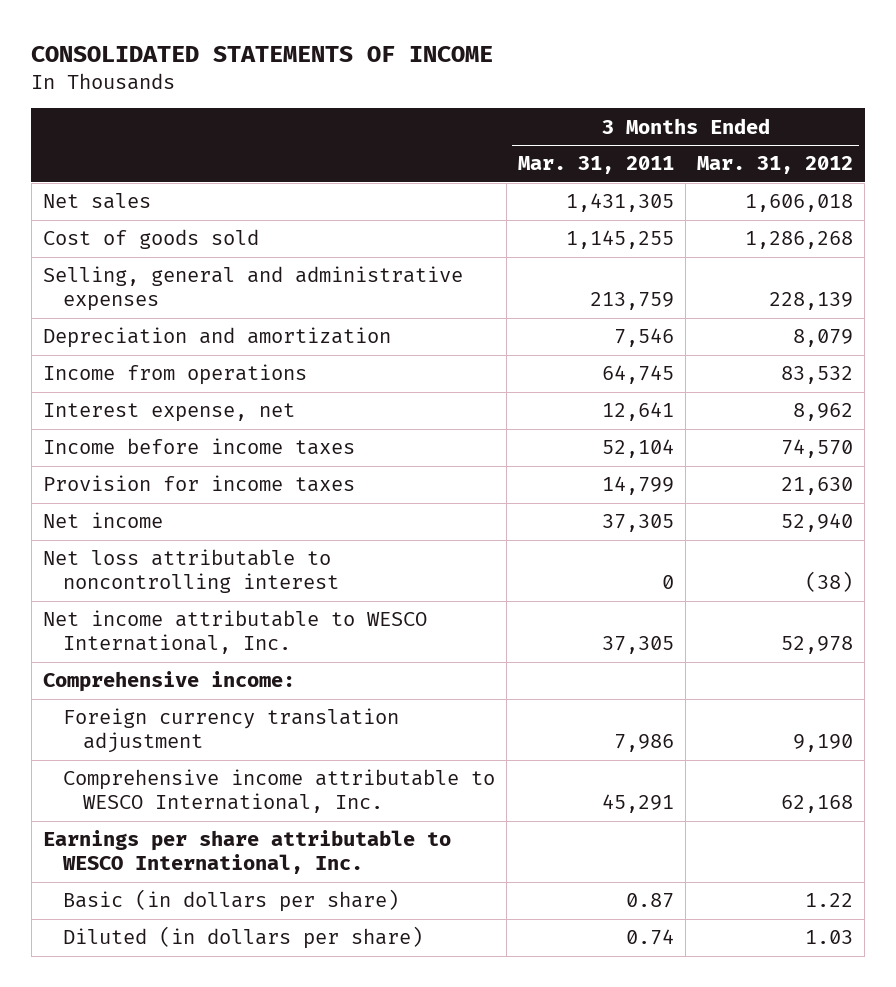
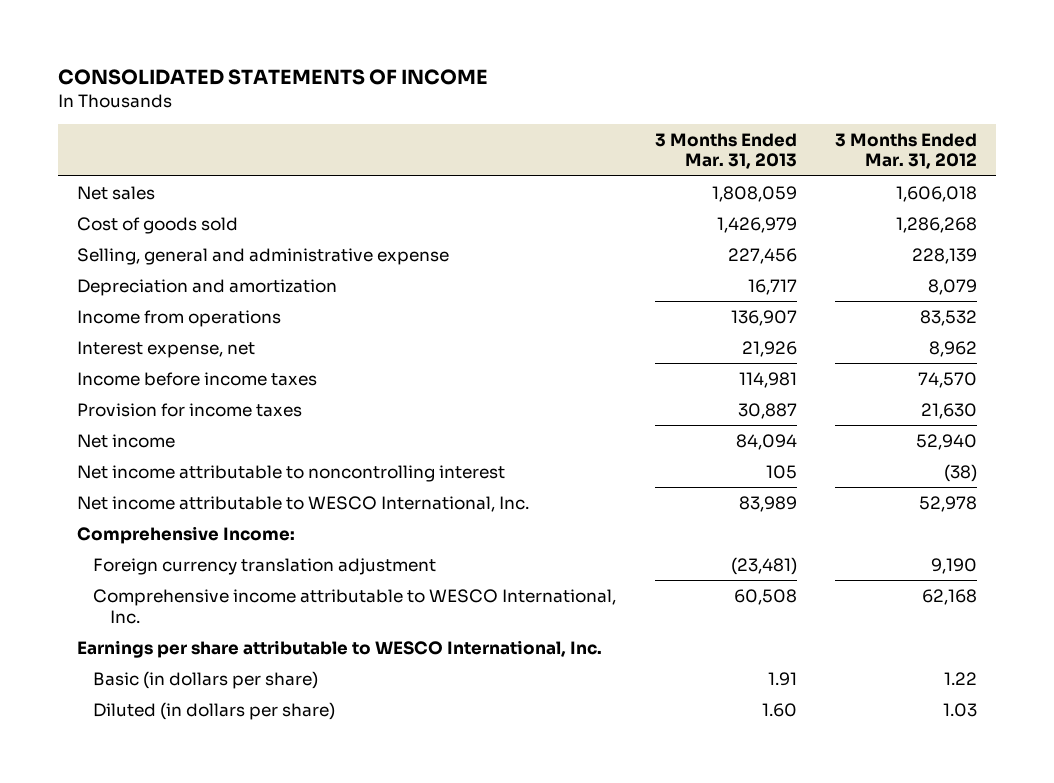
[518,156,675,175] Mar. 31, 2011 -> none
none -> [654,132,797,170] 3 Months Ended Mar. 31, 2013
[42,266,463,312] Selling, general and administrative expenses -> [76,247,449,265] Selling, general and administrative expense
[42,549,339,594] Net loss attributable to noncontrolling interest -> [76,464,505,482] Net income attributable to noncontrolling interest
[42,671,295,693] Comprehensive income: -> [76,525,295,544] Comprehensive Income:

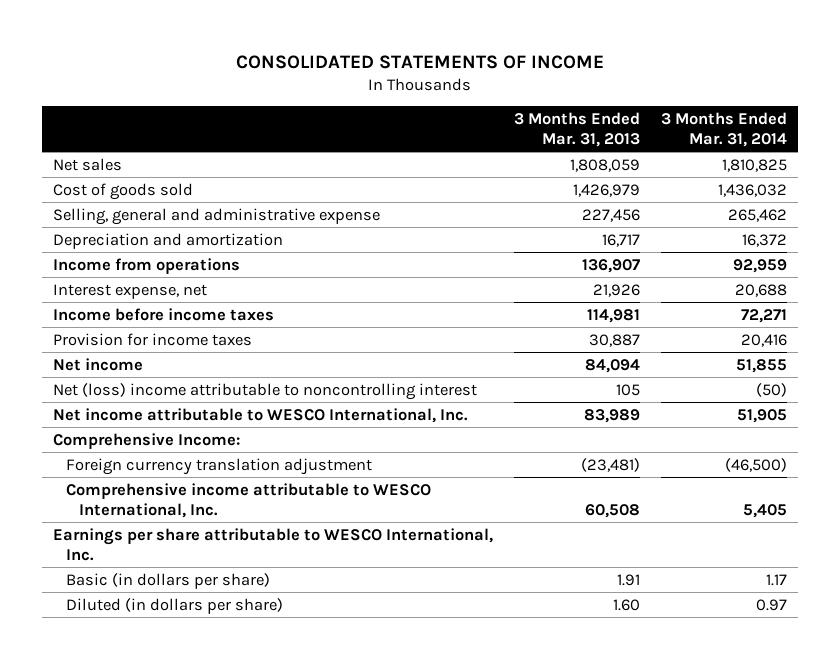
[834,132,977,170] 3 Months Ended Mar. 31, 2012 -> none
none -> [660,111,787,147] 3 Months Ended Mar. 31, 2014
[76,464,505,482] Net income attributable to noncontrolling interest -> [52,382,477,400] Net (loss) income attributable to noncontrolling interest

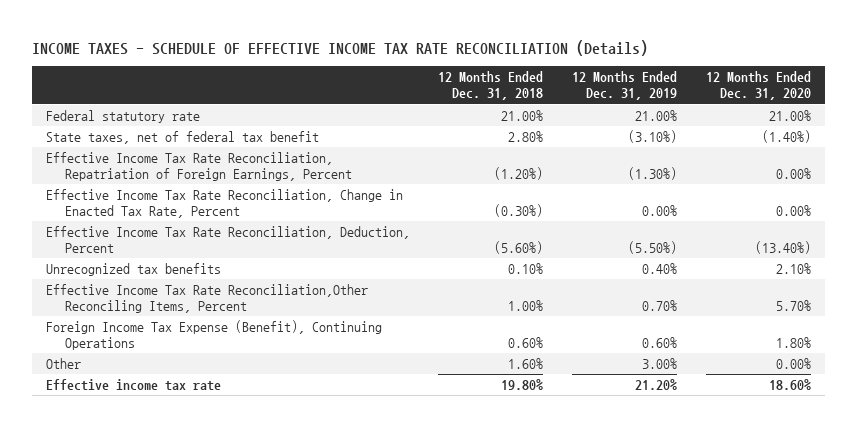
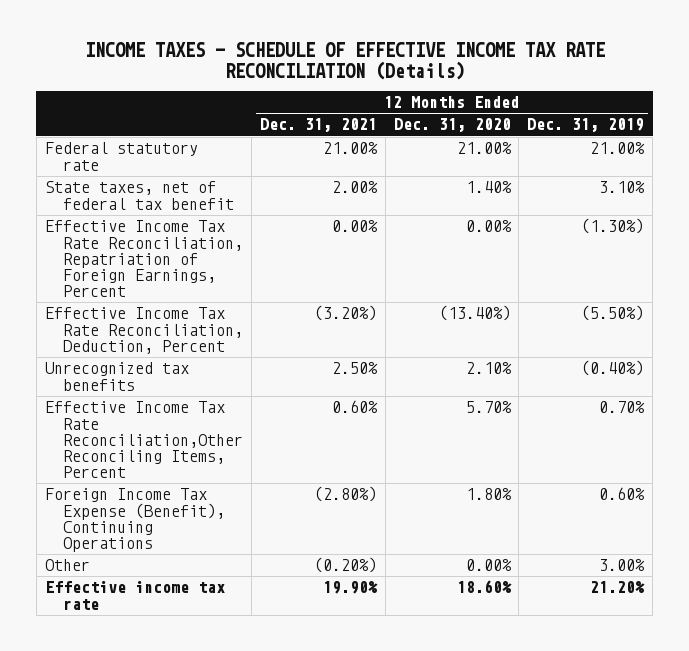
[438,71,544,101] 12 Months Ended Dec. 31, 2018 -> none
none -> [259,118,377,133] Dec. 31, 2021
[628,129,678,143] (3.10%) -> [599,181,646,194] 3.10%
[761,129,811,143] (1.40%) -> [465,181,512,194] 1.40%
[45,188,403,219] Effective Income Tax Rate Reconciliation, Change in Enacted Tax Rate, Percent -> none
[642,262,678,274] 0.40% -> [581,360,645,377] (0.40%)

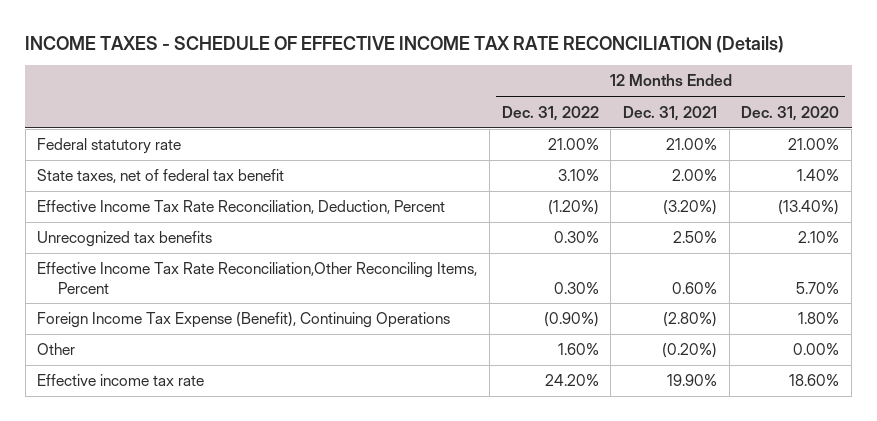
[527,118,645,133] Dec. 31, 2019 -> none
none -> [501,105,599,121] Dec. 31, 2022
[44,220,244,298] Effective Income Tax Rate Reconciliation, Repatriation of Foreign Earnings, Percent -> none

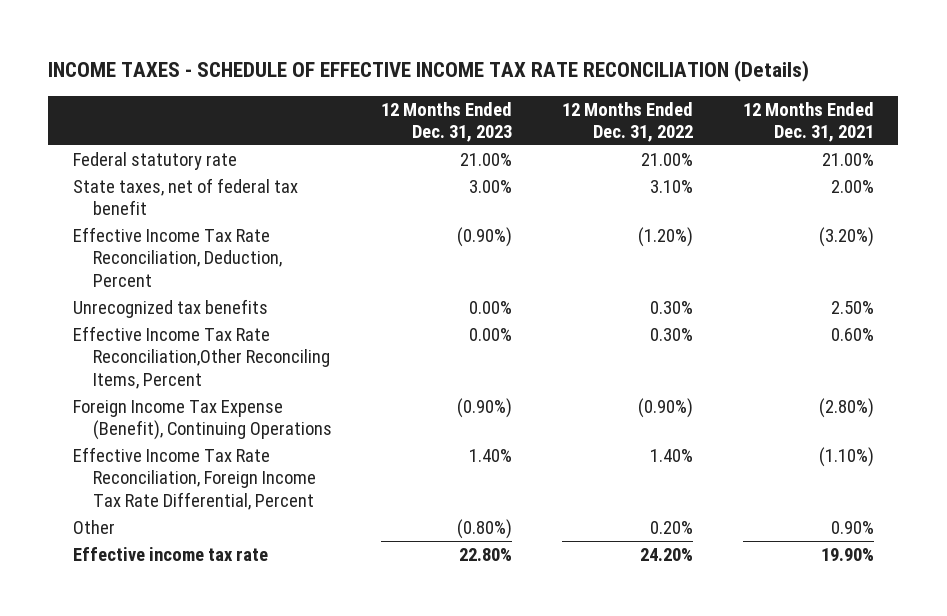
[741,105,840,121] Dec. 31, 2020 -> none
none -> [381,101,513,142] 12 Months Ended Dec. 31, 2023
none -> [73,446,316,510] Effective Income Tax Rate Reconciliation, Foreign Income Tax Rate Differential, Percent
[557,343,599,356] 1.60% -> [649,520,693,534] 0.20%
[662,343,718,359] (0.20%) -> [830,520,874,534] 0.90%

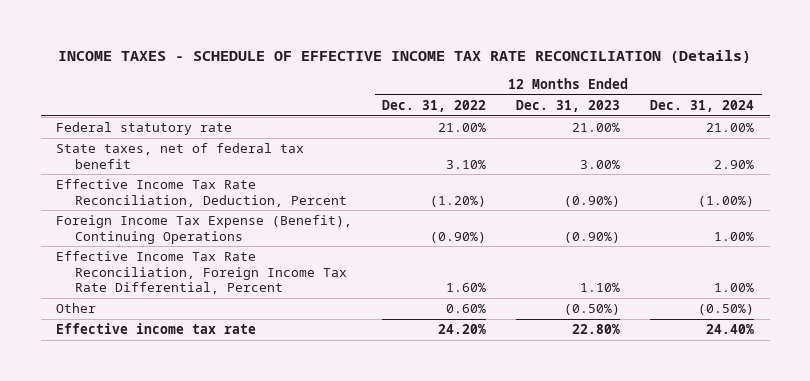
[742,101,874,142] 12 Months Ended Dec. 31, 2021 -> none
none -> [650,100,755,113] Dec. 31, 2024
[73,298,269,318] Unrecognized tax benefits -> none
[73,325,330,389] Effective Income Tax Rate Reconciliation,Other Reconciling Items, Percent -> none
[469,448,513,462] 1.40% -> [580,283,621,293] 1.10%
[649,448,693,462] 1.40% -> [446,283,487,293] 1.60%
[457,518,513,539] (0.80%) -> [564,304,621,316] (0.50%)
[649,520,693,534] 0.20% -> [446,304,487,314] 0.60%

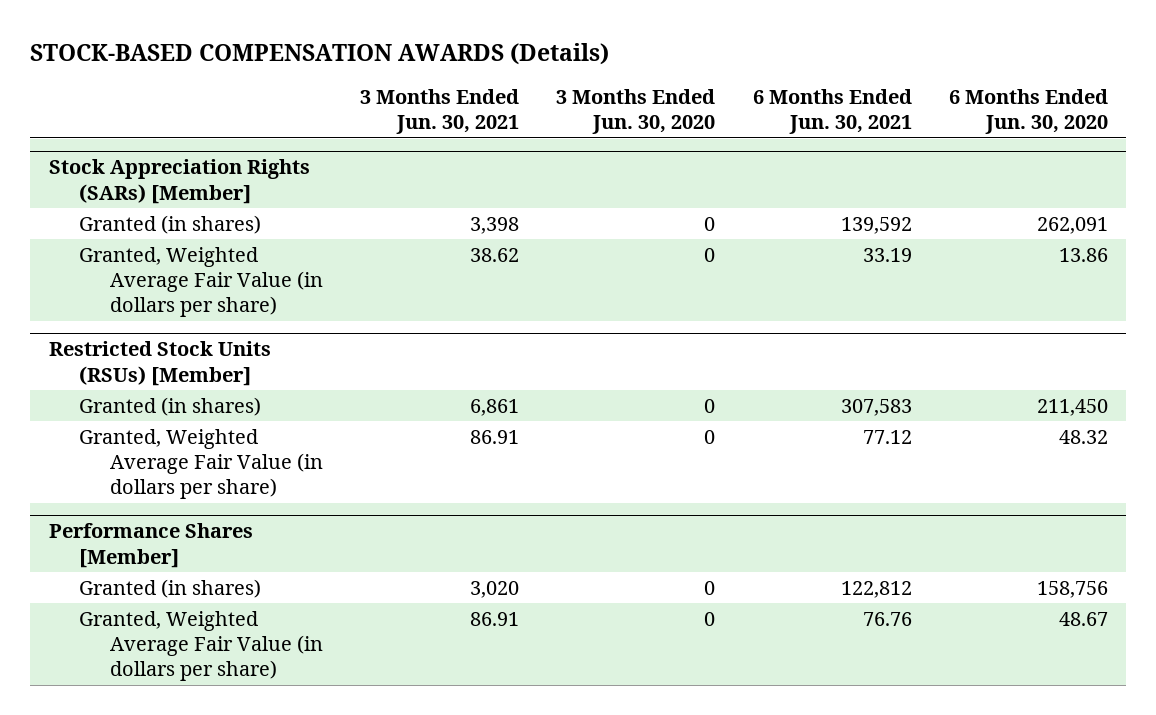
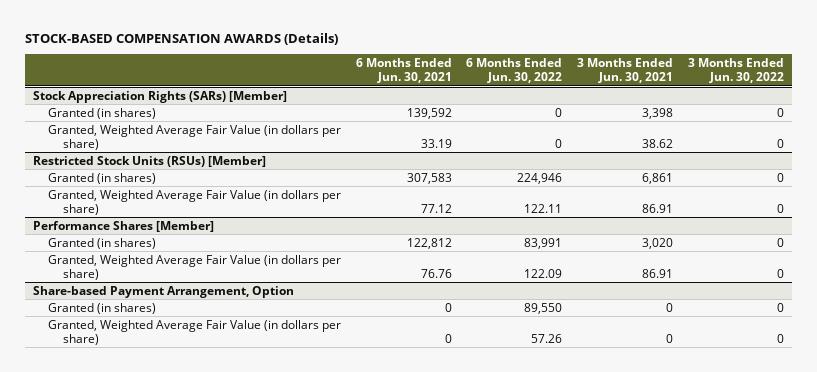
[556,89,716,135] 3 Months Ended Jun. 30, 2020 -> none
[948,89,1108,135] 6 Months Ended Jun. 30, 2020 -> none
none -> [466,58,563,84] 6 Months Ended Jun. 30, 2022
none -> [688,58,785,84] 3 Months Ended Jun. 30, 2022
none -> [32,285,294,298] Share-based Payment Arrangement, Option
none -> [47,302,156,314] Granted (in shares)
none -> [47,319,341,345] Granted, Weighted Average Fair Value (in dollars per share)

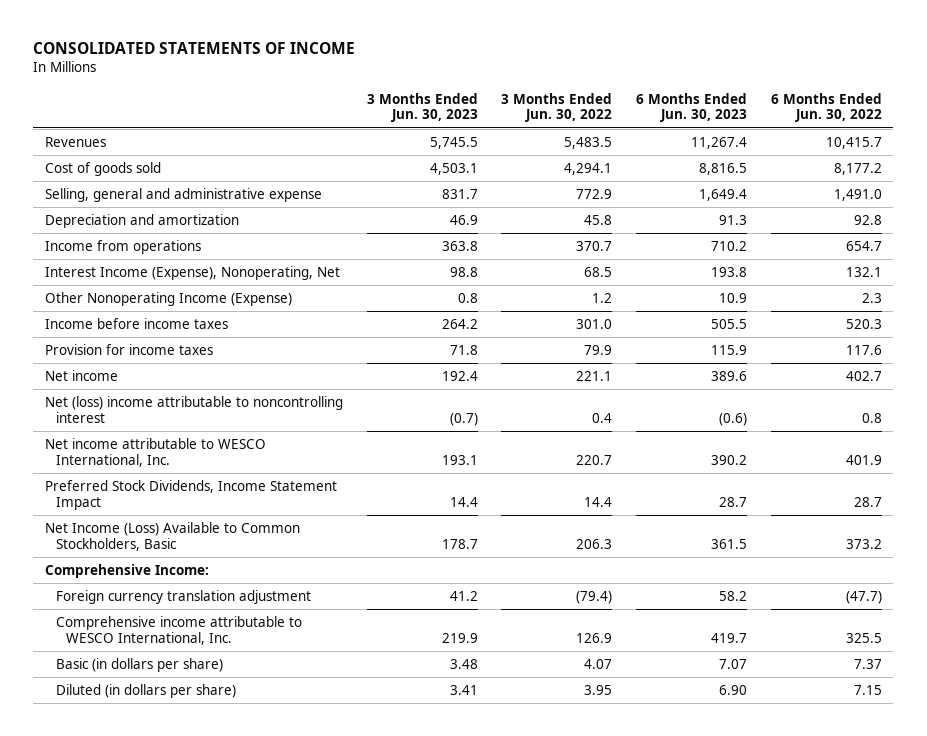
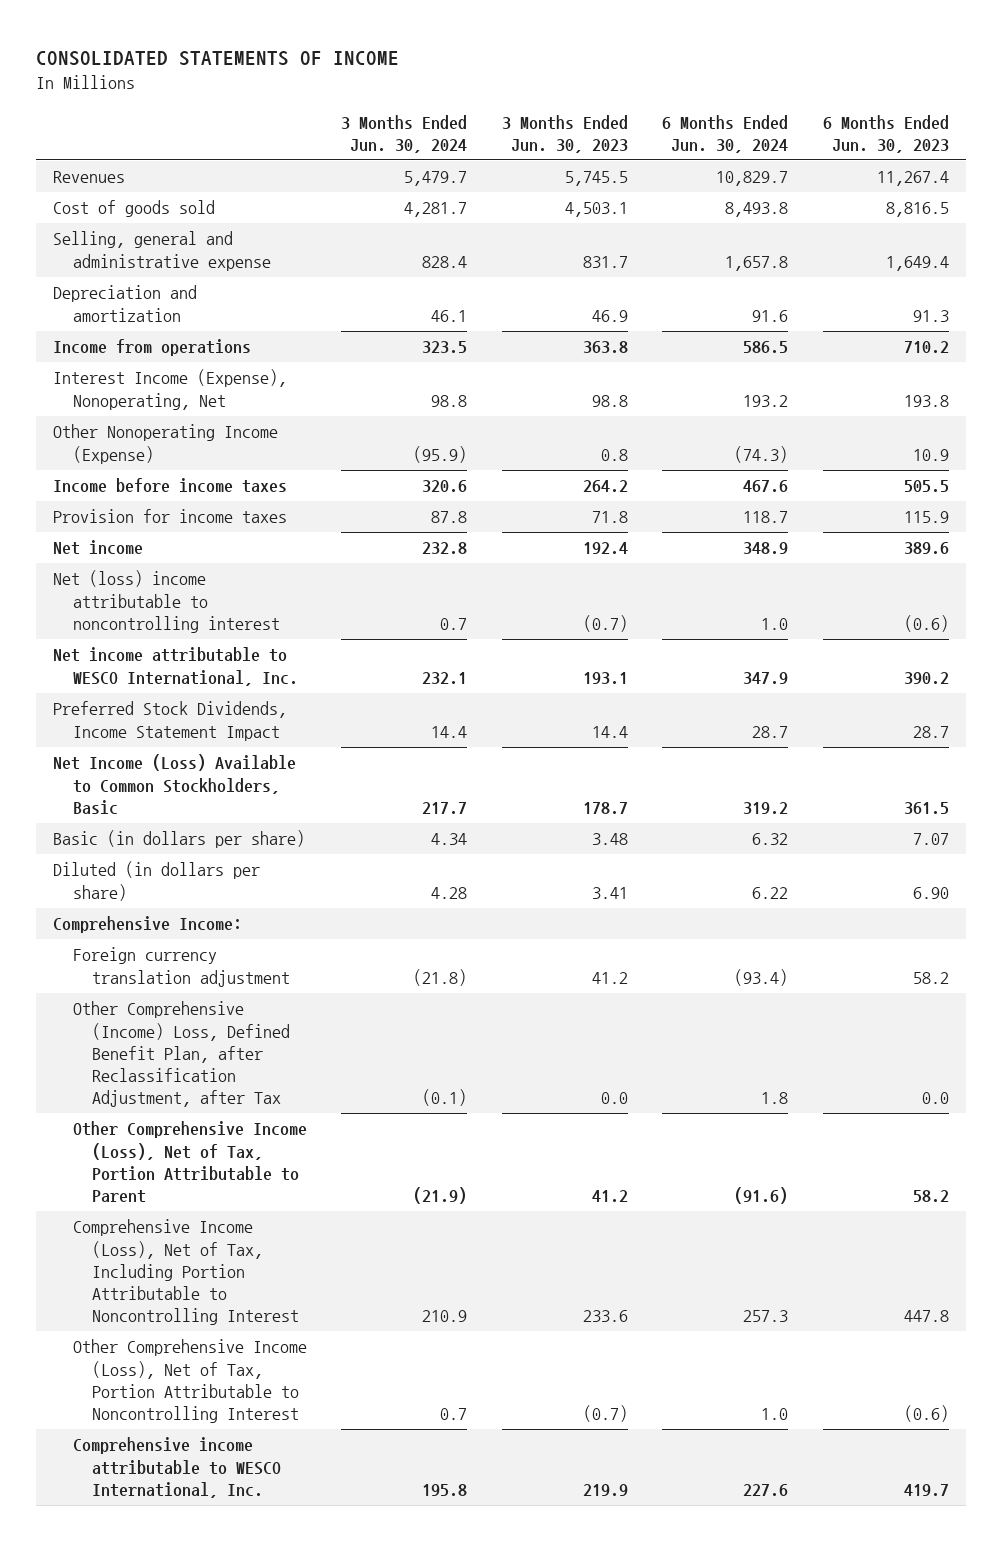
[501,92,613,123] 3 Months Ended Jun. 30, 2022 -> none
[770,92,882,123] 6 Months Ended Jun. 30, 2022 -> none
none -> [341,114,468,153] 3 Months Ended Jun. 30, 2024
none -> [662,114,789,153] 6 Months Ended Jun. 30, 2024
[55,657,223,672] Basic (in dollars per share) -> [52,830,305,849] Basic (in dollars per share)
[55,683,236,698] Diluted (in dollars per share) -> [52,861,260,901] Diluted (in dollars per share)
none -> [72,1001,291,1108] Other Comprehensive (Income) Loss, Defined Benefit Plan, after Reclassification Adjustment, after Tax
none -> [72,1121,307,1203] Other Comprehensive Income (Loss), Net of Tax, Portion Attributable to Parent
none -> [72,1219,300,1326] Comprehensive Income (Loss), Net of Tax, Including Portion Attributable to Noncontrolling Interest
none -> [72,1339,307,1423] Other Comprehensive Income (Loss), Net of Tax, Portion Attributable to Noncontrolling Interest

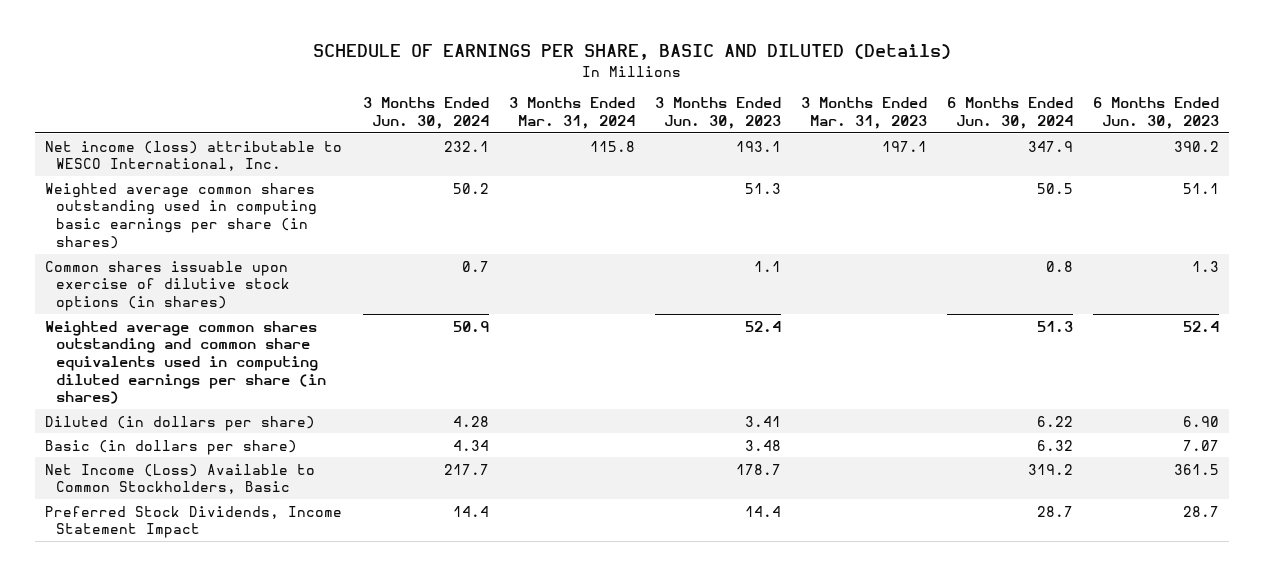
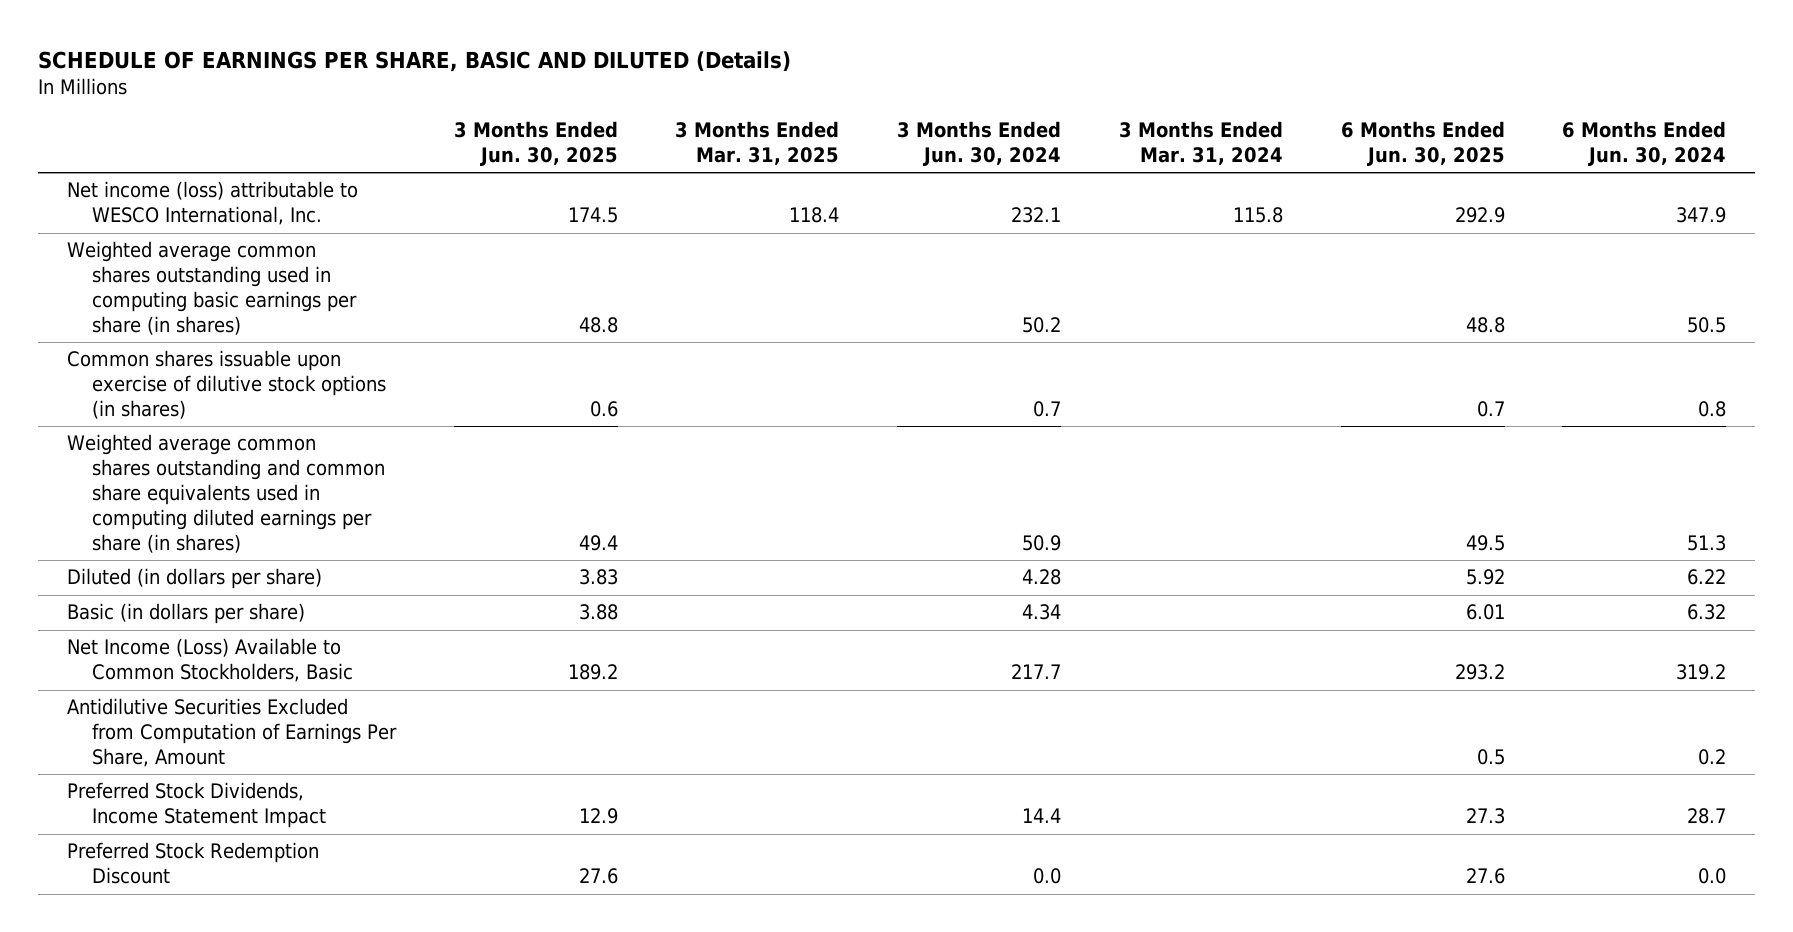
[654,97,781,129] 3 Months Ended Jun. 30, 2023 -> none
[800,97,927,129] 3 Months Ended Mar. 31, 2023 -> none
[1092,97,1219,129] 6 Months Ended Jun. 30, 2023 -> none
none -> [453,121,618,167] 3 Months Ended Jun. 30, 2025
none -> [675,121,840,166] 3 Months Ended Mar. 31, 2025
none -> [1340,121,1505,167] 6 Months Ended Jun. 30, 2025
none -> [66,698,398,767] Antidilutive Securities Excluded from Computation of Earnings Per Share, Amount
none -> [66,842,319,885] Preferred Stock Redemption Discount

